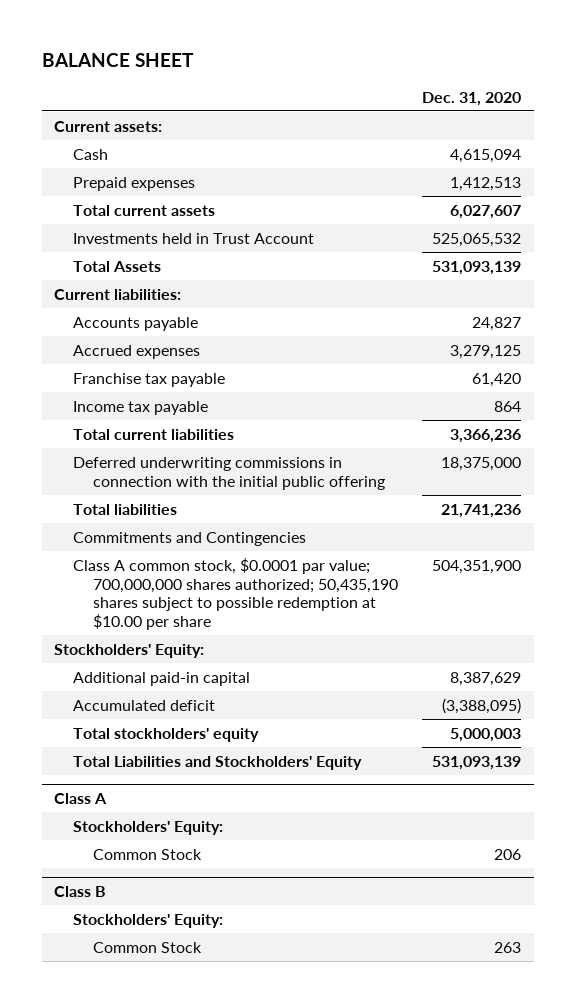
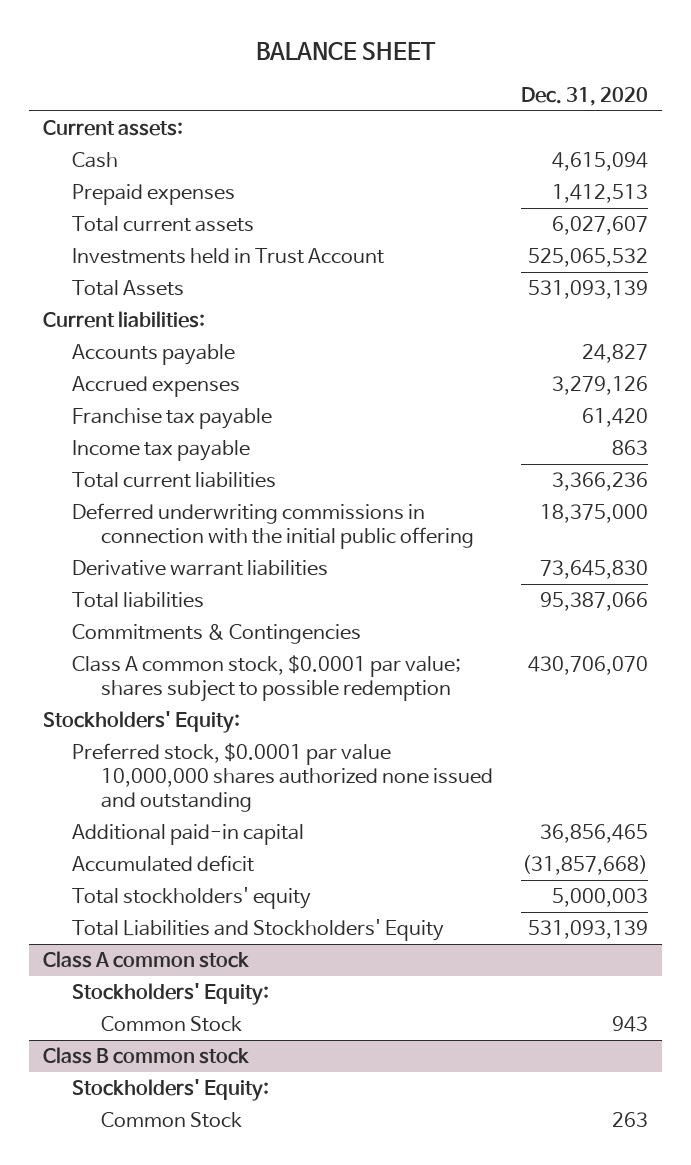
[450,344,522,359] 3,279,125 -> [551,376,648,396] 3,279,126
[494,400,522,412] 864 -> [611,440,648,456] 863
none -> [71,560,328,577] Derivative warrant liabilities
[441,503,522,518] 21,741,236 -> [539,592,648,612] 95,387,066
[73,531,307,546] Commitments and Contingencies -> [71,624,361,645] Commitments & Contingencies
[73,557,398,631] Class A common stock, $0.0001 par value; 700,000,000 shares authorized; 50,435,190 shares subject to possible redemption at $10.00 per share -> [71,655,461,702] Class A common stock, $0.0001 par value; shares subject to possible redemption
[432,559,522,574] 504,351,900 -> [527,656,648,676] 430,706,070
none -> [71,743,493,812] Preferred stock, $0.0001 par value 10,000,000 shares authorized none issued and outstanding
[450,671,522,686] 8,387,629 -> [539,824,648,844] 36,856,465
[442,697,522,714] (3,388,095) -> [521,855,648,876] (31,857,668)
[54,793,108,805] Class A -> [43,951,250,969] Class A common stock
[494,848,522,860] 206 -> [611,1016,648,1033] 943
[54,886,107,898] Class B -> [43,1047,250,1065] Class B common stock

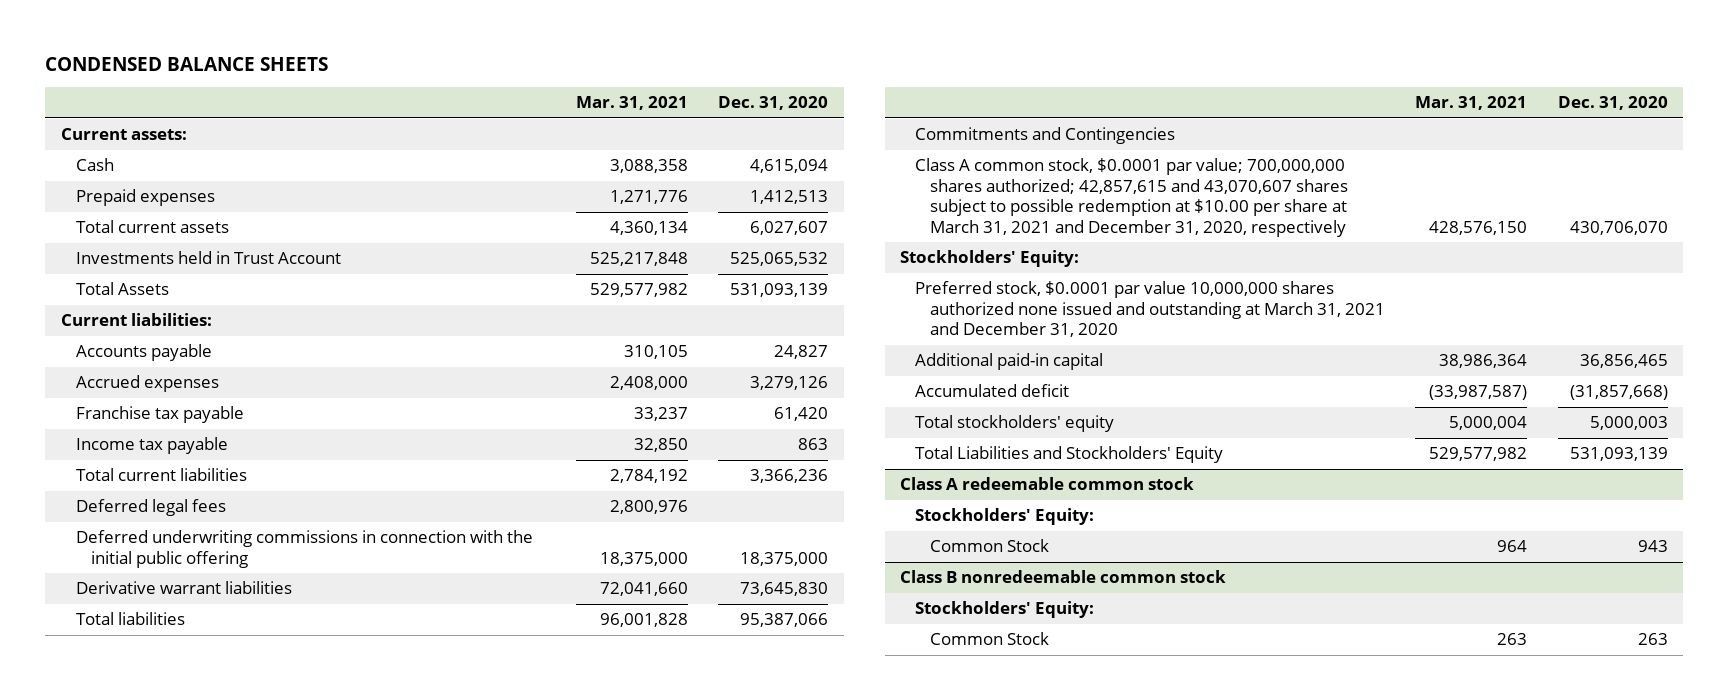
[255,42,436,61] BALANCE SHEET -> [45,56,329,71] CONDENSED BALANCE SHEETS
none -> [576,96,689,111] Mar. 31, 2021
none -> [75,499,226,517] Deferred legal fees
[71,624,361,645] Commitments & Contingencies -> [914,127,1175,145] Commitments and Contingencies
[71,655,461,702] Class A common stock, $0.0001 par value; shares subject to possible redemption -> [914,158,1348,237] Class A common stock, $0.0001 par value; 700,000,000 shares authorized; 42,857,615 and 43,070,607 shares subject to possible redemption at $10.00 per share at March 31, 2021 and December 31, 2020, respectively
[71,743,493,812] Preferred stock, $0.0001 par value 10,000,000 shares authorized none issued and outstanding -> [914,281,1385,338] Preferred stock, $0.0001 par value 10,000,000 shares authorized none issued and outstanding at March 31, 2021 and December 31, 2020
[43,951,250,969] Class A common stock -> [899,477,1194,491] Class A redeemable common stock
[43,1047,250,1065] Class B common stock -> [899,570,1226,584] Class B nonredeemable common stock

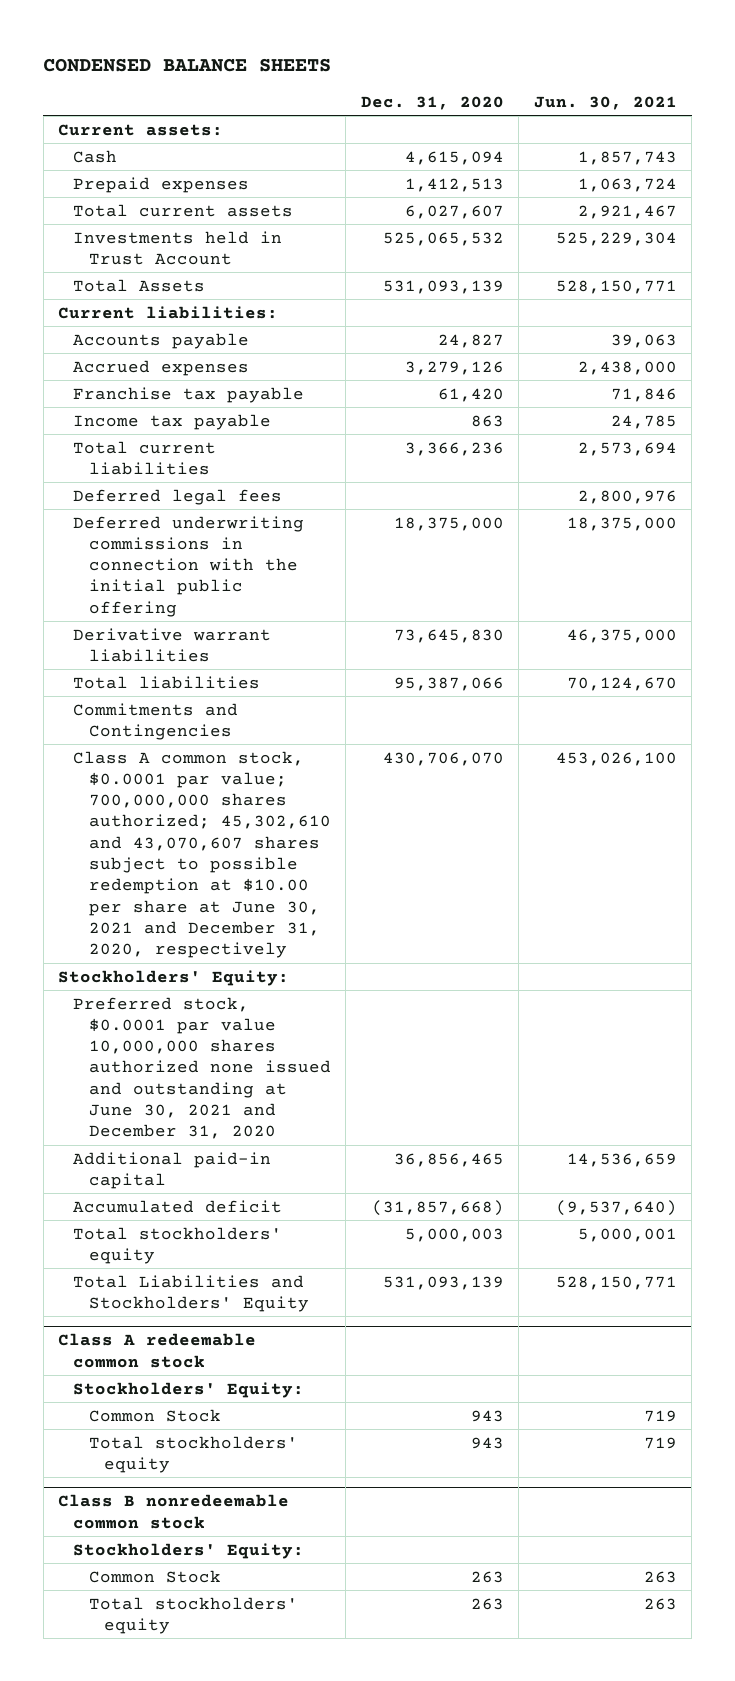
[576,96,689,111] Mar. 31, 2021 -> none
none -> [533,96,677,111] Jun. 30, 2021
[914,158,1348,237] Class A common stock, $0.0001 par value; 700,000,000 shares authorized; 42,857,615 and 43,070,607 shares subject to possible redemption at $10.00 per share at March 31, 2021 and December 31, 2020, respectively -> [73,750,331,959] Class A common stock, $0.0001 par value; 700,000,000 shares authorized; 45,302,610 and 43,070,607 shares subject to possible redemption at $10.00 per share at June 30, 2021 and December 31, 2020, respectively
[914,281,1385,338] Preferred stock, $0.0001 par value 10,000,000 shares authorized none issued and outstanding at March 31, 2021 and December 31, 2020 -> [73,996,331,1140] Preferred stock, $0.0001 par value 10,000,000 shares authorized none issued and outstanding at June 30, 2021 and December 31, 2020
none -> [88,1435,298,1473] Total stockholders' equity
none -> [88,1596,298,1634] Total stockholders' equity

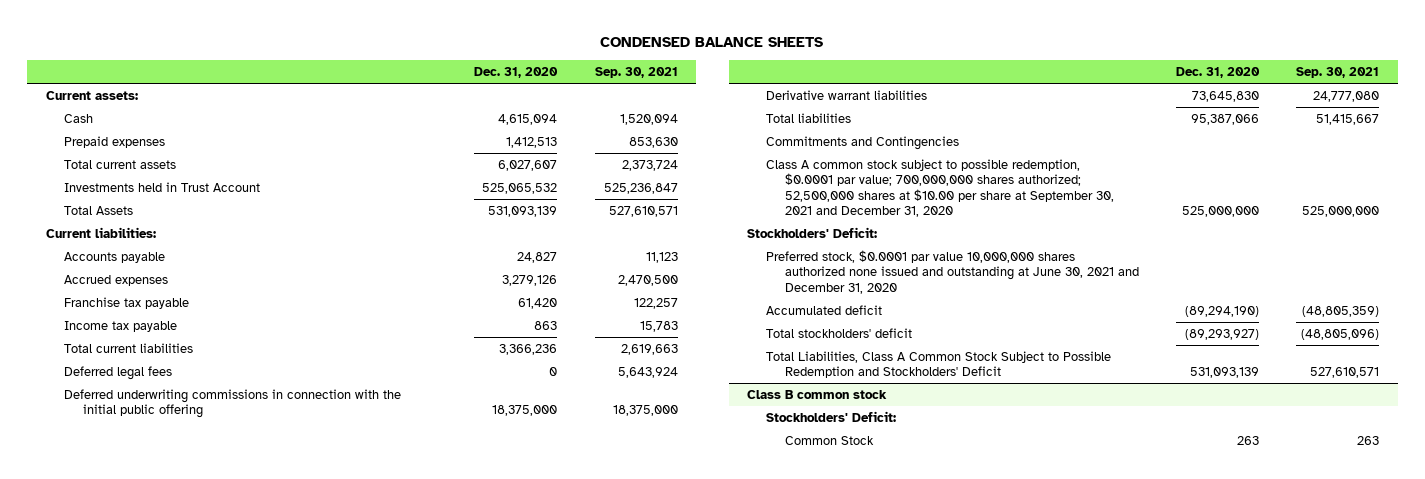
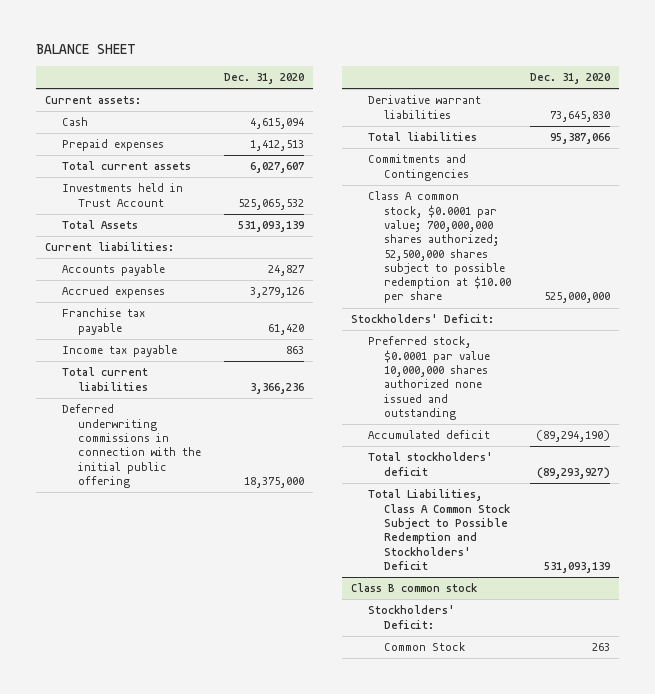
[600,37,824,48] CONDENSED BALANCE SHEETS -> [35,44,136,55] BALANCE SHEET
[594,66,678,78] Sep. 30, 2021 -> none
[64,365,173,380] Deferred legal fees -> none
[765,158,1114,217] Class A common stock subject to possible redemption, $0.0001 par value; 700,000,000 shares authorized; 52,500,000 shares at $10.00 per share at September 30, 2021 and December 31, 2020 -> [367,191,512,304] Class A common stock, $0.0001 par value; 700,000,000 shares authorized; 52,500,000 shares subject to possible redemption at $10.00 per share
[765,249,1139,294] Preferred stock, $0.0001 par value 10,000,000 shares authorized none issued and outstanding at June 30, 2021 and December 31, 2020 -> [367,336,491,420] Preferred stock, $0.0001 par value 10,000,000 shares authorized none issued and outstanding

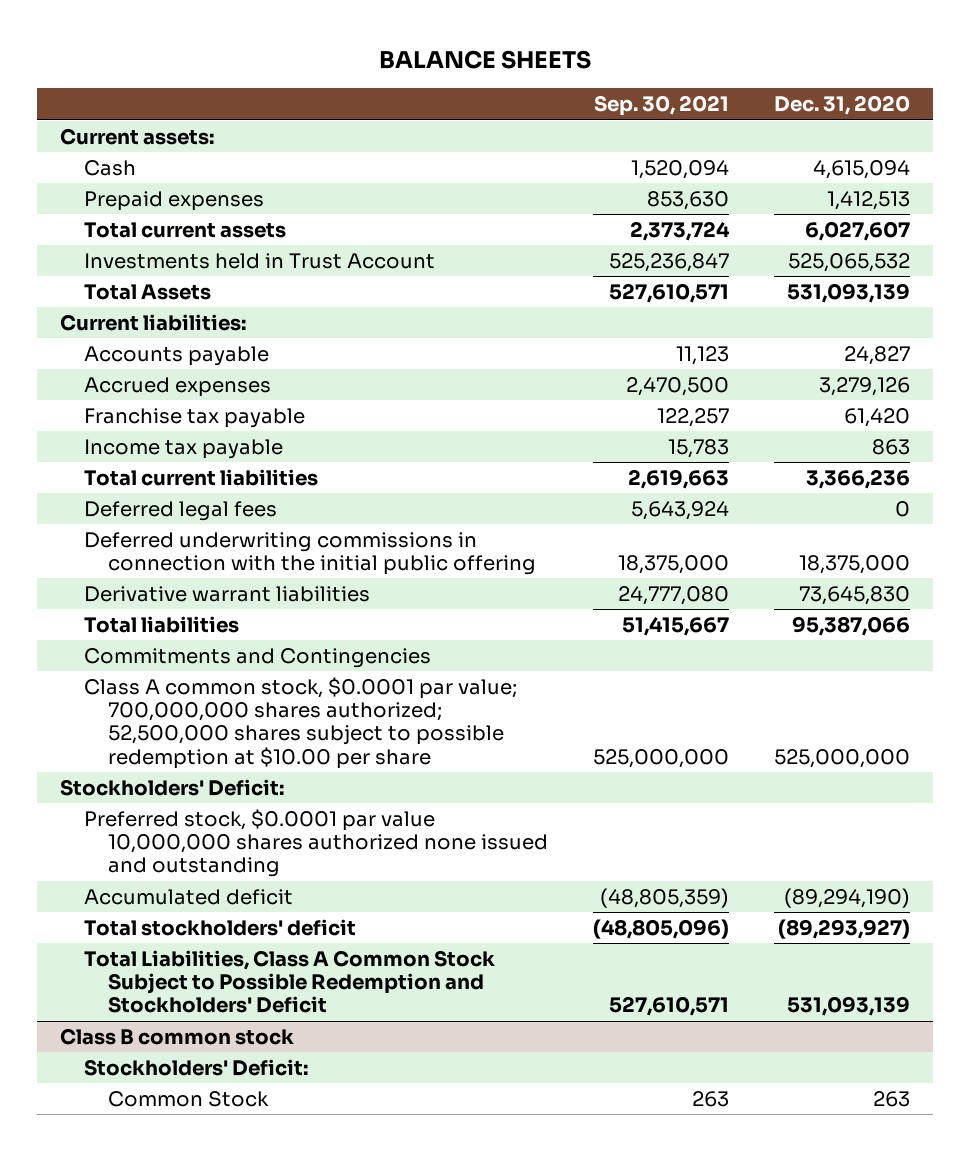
[35,44,136,55] BALANCE SHEET -> [378,50,591,70] BALANCE SHEETS
none -> [594,95,730,117] Sep. 30, 2021
none -> [83,500,277,521] Deferred legal fees

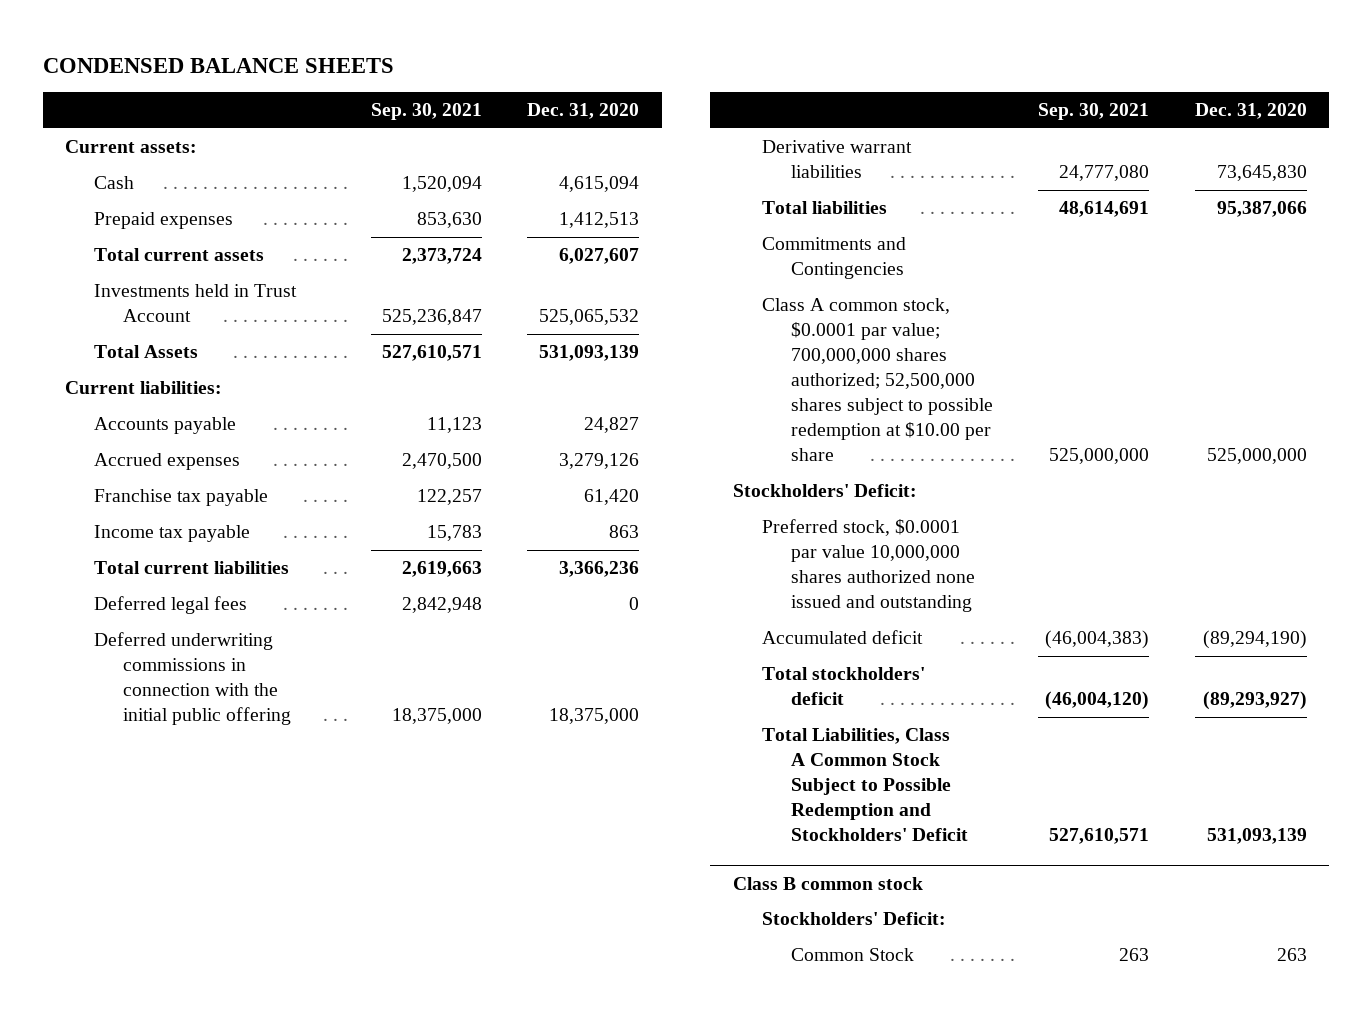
[378,50,591,70] BALANCE SHEETS -> [42,57,394,73] CONDENSED BALANCE SHEETS
[631,500,730,520] 5,643,924 -> [401,597,482,614] 2,842,948
[622,615,730,636] 51,415,667 -> [1059,201,1150,218] 48,614,691
[600,887,730,908] (48,805,359) -> [1045,630,1150,650] (46,004,383)
[593,918,730,939] (48,805,096) -> [1045,691,1150,711] (46,004,120)

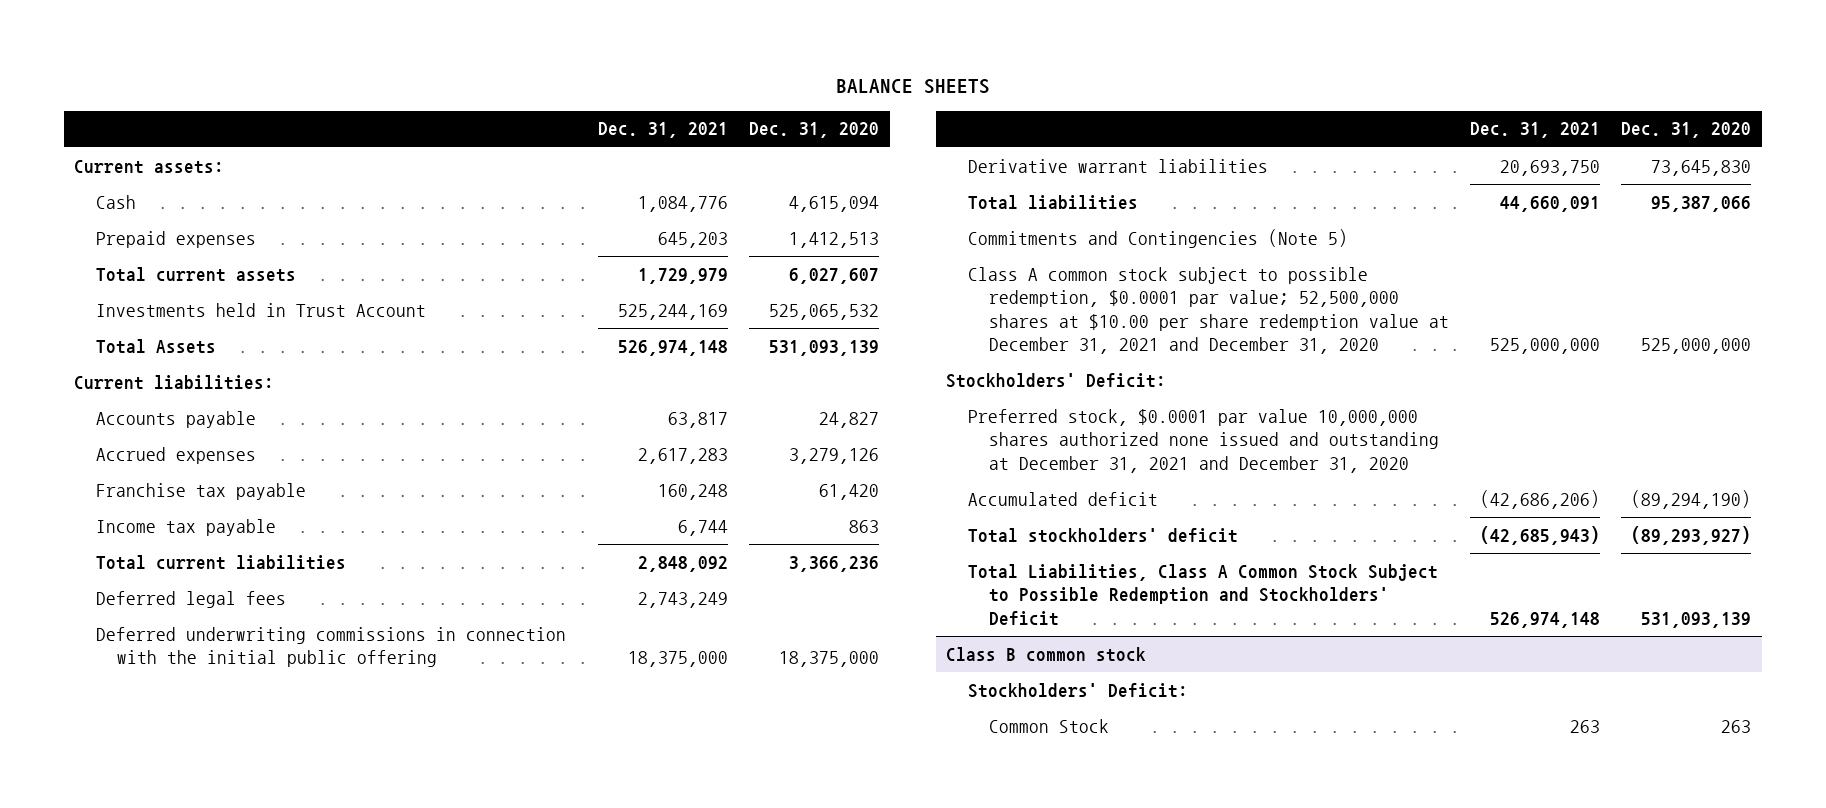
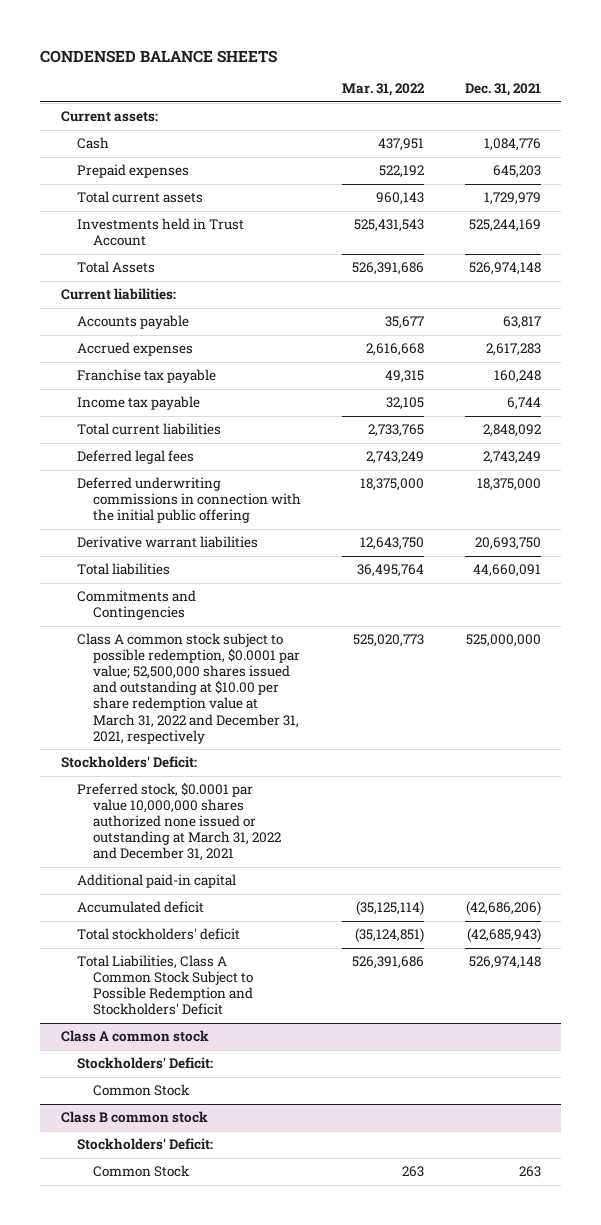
[835,79,990,95] BALANCE SHEETS -> [40,49,278,63] CONDENSED BALANCE SHEETS
[749,122,880,139] Dec. 31, 2020 -> none
none -> [341,83,425,97] Mar. 31, 2022
[967,228,1348,248] Commitments and Contingencies (Note 5) -> [76,590,196,621] Commitments and Contingencies
[967,266,1450,354] Class A common stock subject to possible redemption, $0.0001 par value; 52,500,000 shares at $10.00 per share redemption value at December 31, 2021 and December 31, 2020 -> [76,633,301,744] Class A common stock subject to possible redemption, $0.0001 par value; 52,500,000 shares issued and outstanding at $10.00 per share redemption value at March 31, 2022 and December 31, 2021, respectively
[967,408,1440,473] Preferred stock, $0.0001 par value 10,000,000 shares authorized none issued and outstanding at December 31, 2021 and December 31, 2020 -> [76,782,282,862] Preferred stock, $0.0001 par value 10,000,000 shares authorized none issued or outstanding at March 31, 2022 and December 31, 2021
none -> [76,874,236,889] Additional paid-in capital
none -> [60,1030,209,1043] Class A common stock
none -> [76,1057,213,1070] Stockholders' Deficit:
none -> [93,1084,191,1097] Common Stock

